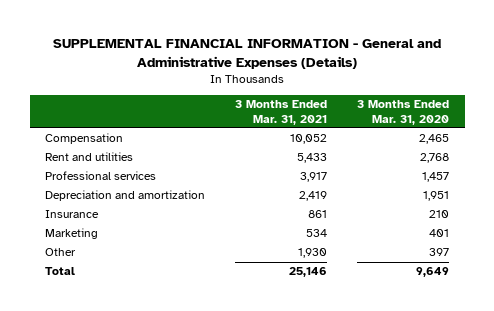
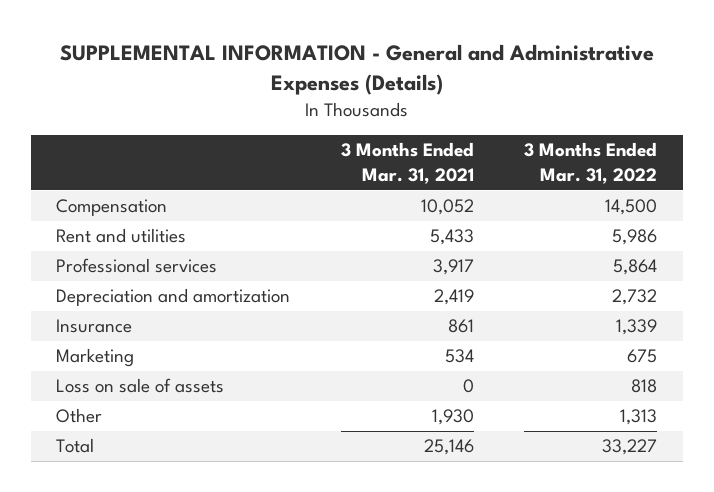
[53,39,442,69] SUPPLEMENTAL FINANCIAL INFORMATION - General and Administrative Expenses (Details) -> [59,44,654,95] SUPPLEMENTAL INFORMATION - General and Administrative Expenses (Details)
[357,100,450,125] 3 Months Ended Mar. 31, 2020 -> none
none -> [524,142,658,184] 3 Months Ended Mar. 31, 2022
none -> [56,378,225,394] Loss on sale of assets

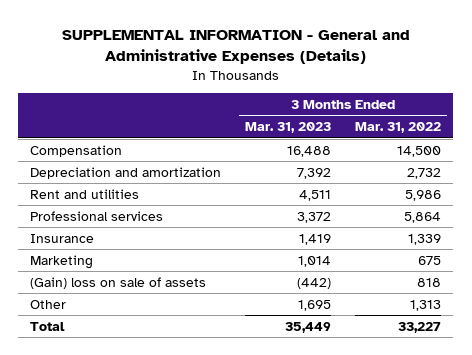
[340,142,474,184] 3 Months Ended Mar. 31, 2021 -> none
none -> [245,122,332,134] Mar. 31, 2023
[56,288,291,307] Depreciation and amortization -> [30,166,222,179] Depreciation and amortization
[56,378,225,394] Loss on sale of assets -> [30,276,207,289] (Gain) loss on sale of assets

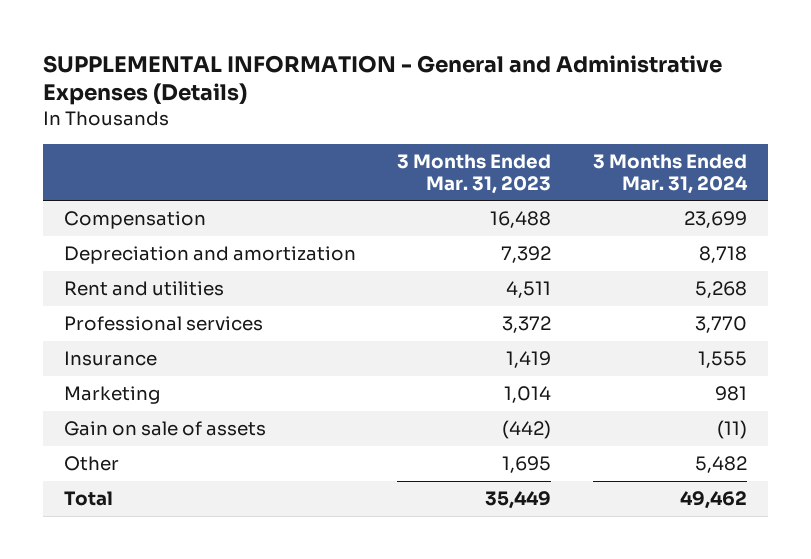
[355,122,442,134] Mar. 31, 2022 -> none
none -> [593,154,749,194] 3 Months Ended Mar. 31, 2024
[30,276,207,289] (Gain) loss on sale of assets -> [63,421,266,437] Gain on sale of assets

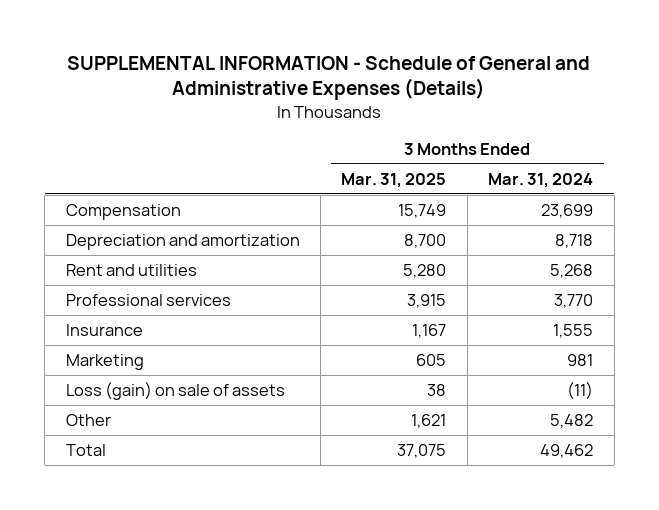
[42,54,722,106] SUPPLEMENTAL INFORMATION - General and Administrative Expenses (Details) -> [67,56,591,101] SUPPLEMENTAL INFORMATION - Schedule of General and Administrative Expenses (Details)
[397,154,552,194] 3 Months Ended Mar. 31, 2023 -> none
none -> [341,172,447,188] Mar. 31, 2025
[63,421,266,437] Gain on sale of assets -> [65,381,285,400] Loss (gain) on sale of assets

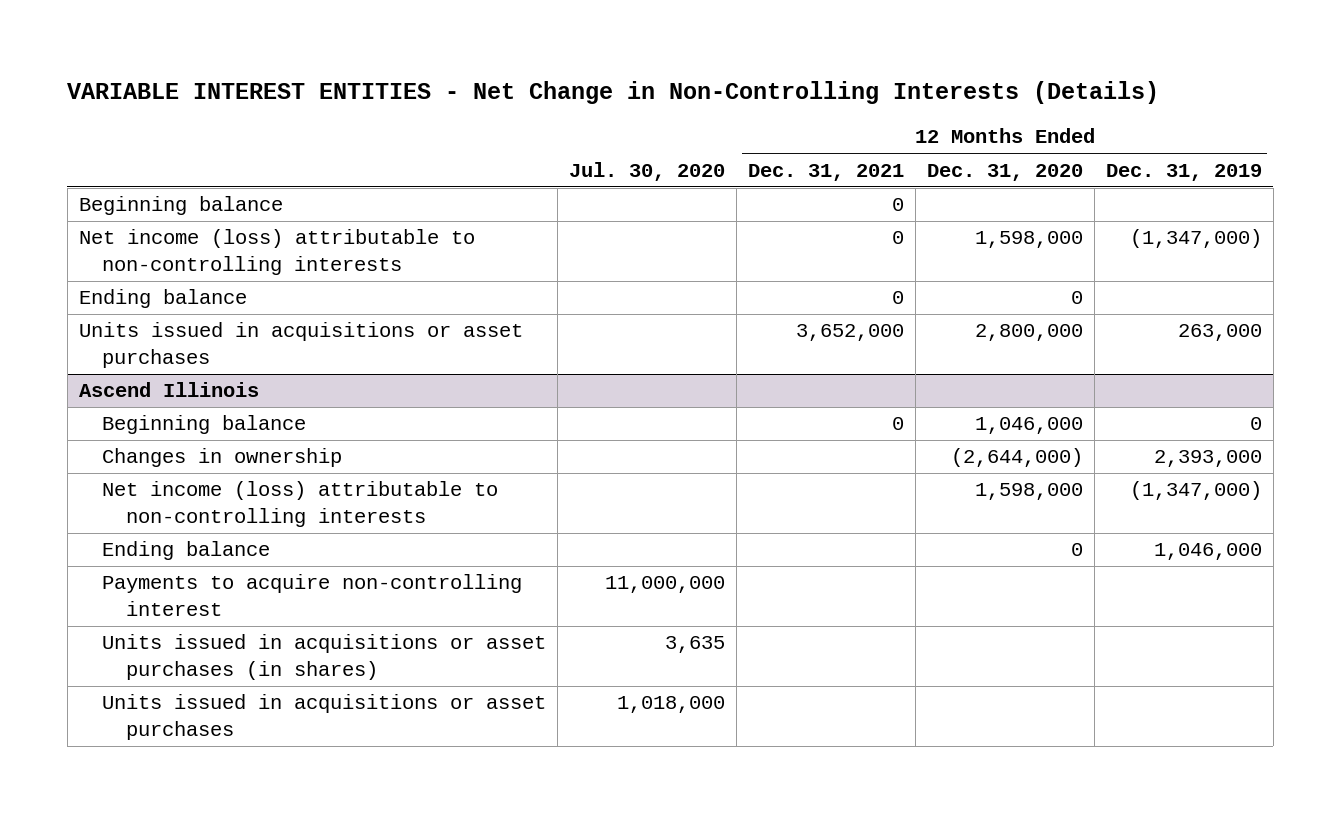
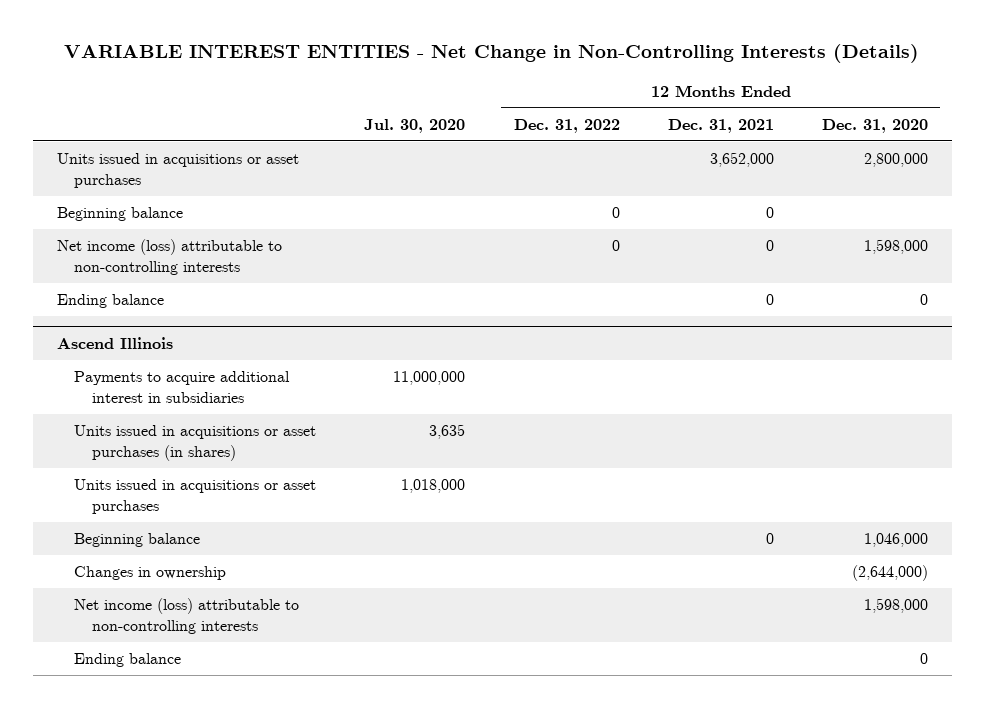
[1105,163,1262,181] Dec. 31, 2019 -> none
none -> [513,118,620,133] Dec. 31, 2022
[78,322,523,368] Units issued in acquisitions or asset purchases -> [57,153,300,189] Units issued in acquisitions or asset purchases
none -> [74,371,291,404] Payments to acquire additional interest in subsidiaries
[102,634,547,680] Units issued in acquisitions or asset purchases (in shares) -> [74,425,317,462] Units issued in acquisitions or asset purchases (in shares)
[102,694,547,740] Units issued in acquisitions or asset purchases -> [74,479,317,515] Units issued in acquisitions or asset purchases
[102,574,523,616] Payments to acquire non-controlling interest -> none

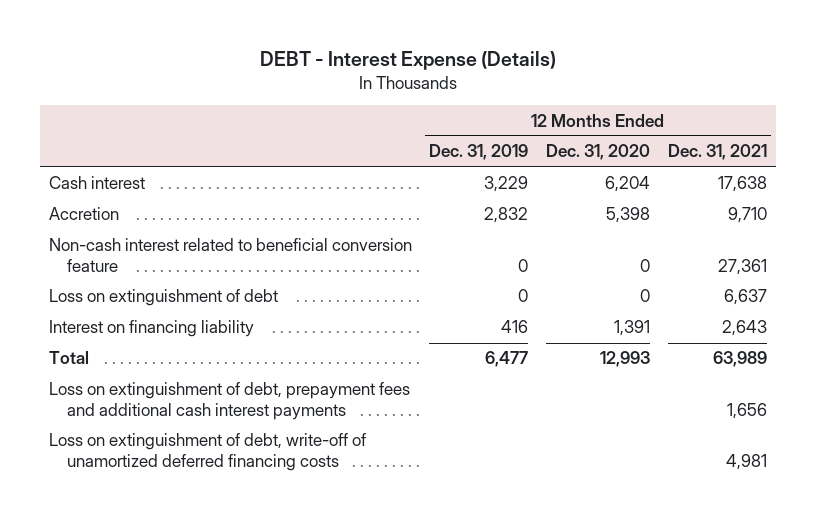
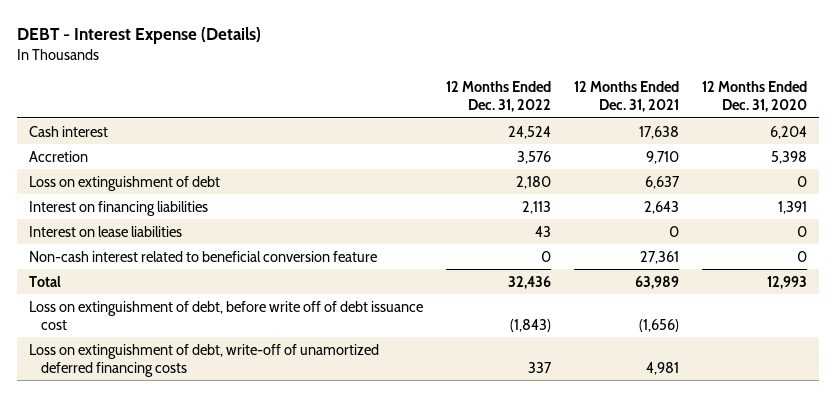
[429,144,529,161] Dec. 31, 2019 -> none
none -> [446,80,552,113] 12 Months Ended Dec. 31, 2022
[48,320,254,338] Interest on financing liability -> [28,200,208,216] Interest on financing liabilities
none -> [28,225,182,237] Interest on lease liabilities
[48,238,412,272] Non-cash interest related to beneficial conversion feature -> [28,250,377,262] Non-cash interest related to beneficial conversion feature
[48,382,410,420] Loss on extinguishment of debt, prepayment fees and additional cash interest payments -> [28,300,423,330] Loss on extinguishment of debt, before write off of debt issuance cost
[726,402,767,419] 1,656 -> [639,318,680,332] (1,656)

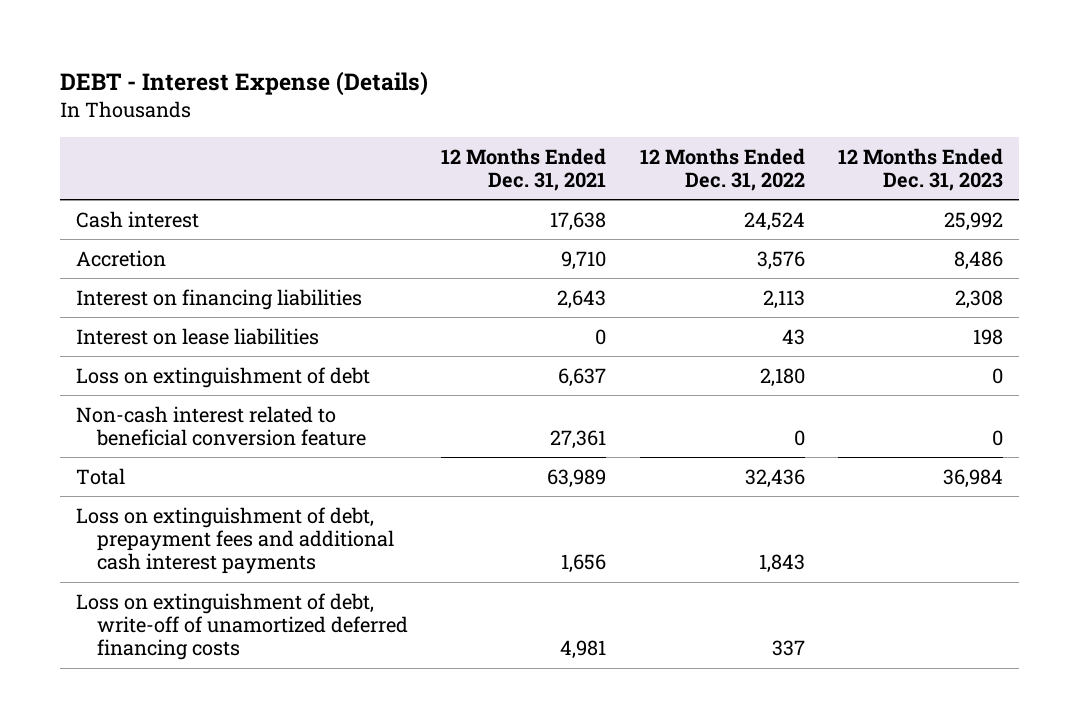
[702,80,808,113] 12 Months Ended Dec. 31, 2020 -> none
none -> [837,147,1003,192] 12 Months Ended Dec. 31, 2023
[28,175,220,191] Loss on extinguishment of debt -> [76,366,371,388] Loss on extinguishment of debt
[28,300,423,330] Loss on extinguishment of debt, before write off of debt issuance cost -> [76,506,395,575] Loss on extinguishment of debt, prepayment fees and additional cash interest payments
[510,318,552,332] (1,843) -> [758,554,805,574] 1,843
[639,318,680,332] (1,656) -> [561,554,607,574] 1,656

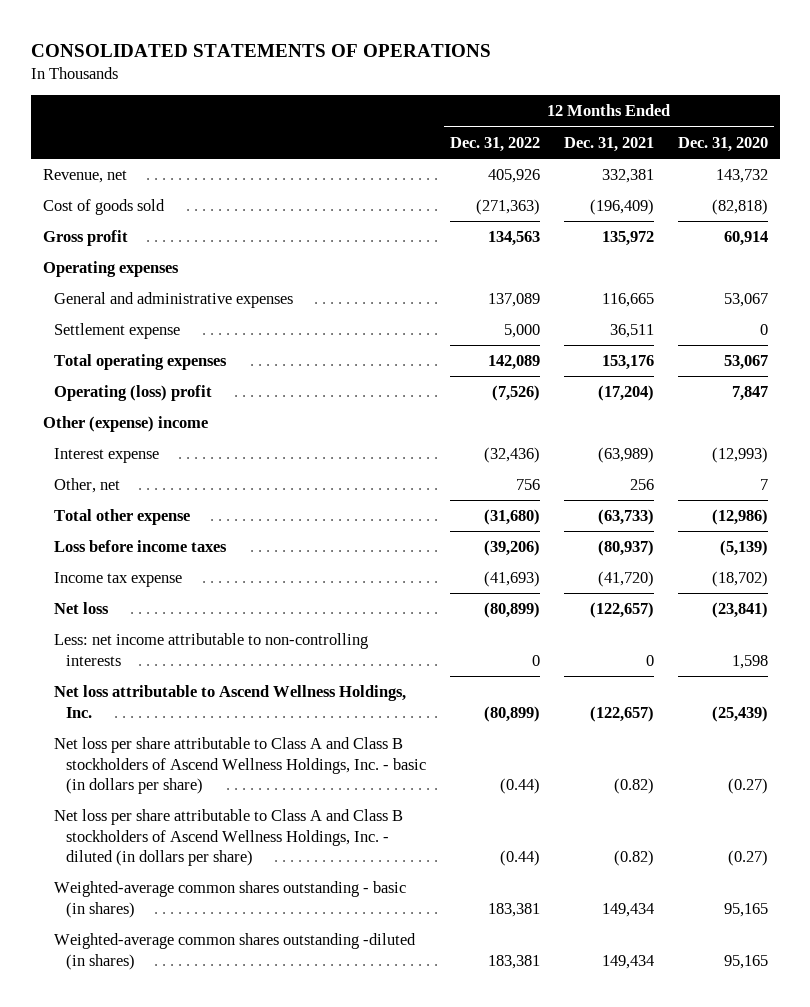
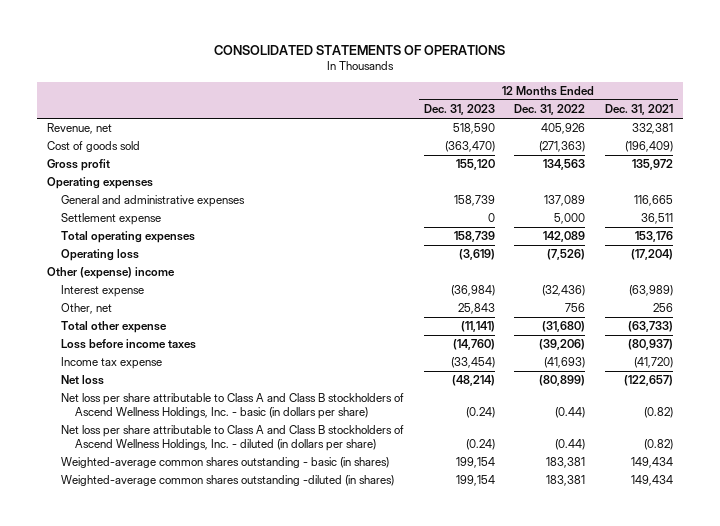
[677,136,768,152] Dec. 31, 2020 -> none
none -> [423,104,495,116] Dec. 31, 2023
[54,385,213,402] Operating (loss) profit -> [61,249,140,262] Operating loss
[54,633,369,666] Less: net income attributable to non-controlling interests -> none
[54,685,407,718] Net loss attributable to Ascend Wellness Holdings, Inc. -> none

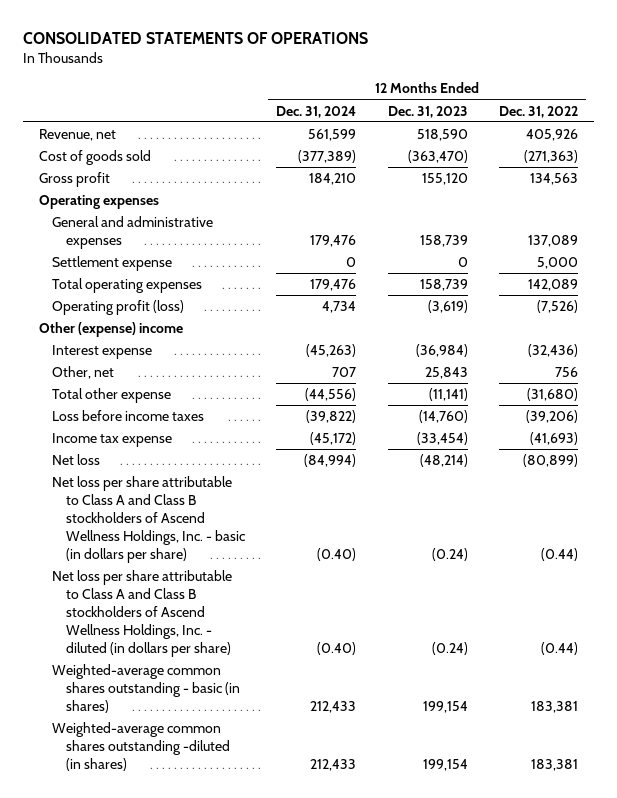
[605,104,674,116] Dec. 31, 2021 -> none
none -> [276,105,357,118] Dec. 31, 2024
[61,249,140,262] Operating loss -> [52,300,185,316] Operating profit (loss)

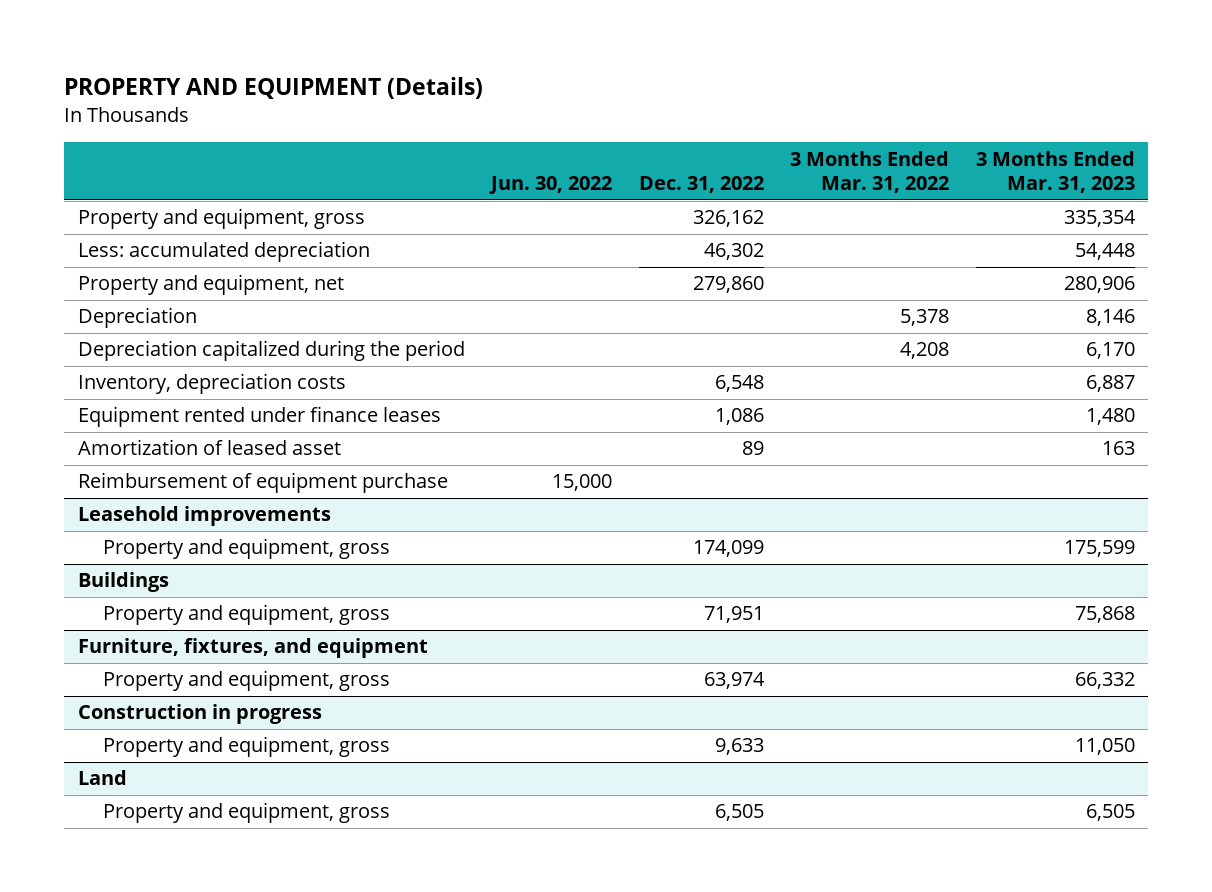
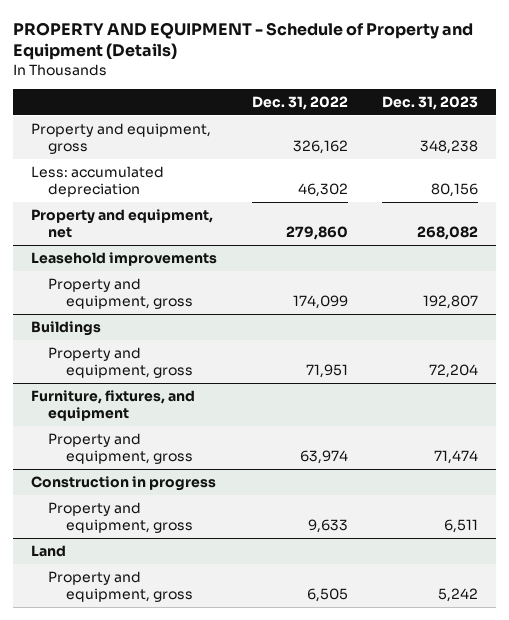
[64,77,484,100] PROPERTY AND EQUIPMENT (Details) -> [13,21,474,61] PROPERTY AND EQUIPMENT - Schedule of Property and Equipment (Details)
[489,176,613,195] Jun. 30, 2022 -> none
[790,150,950,194] 3 Months Ended Mar. 31, 2022 -> none
[975,150,1135,194] 3 Months Ended Mar. 31, 2023 -> none
none -> [382,95,479,110] Dec. 31, 2023
[77,307,197,329] Depreciation -> none
[77,340,465,362] Depreciation capitalized during the period -> none
[77,373,346,395] Inventory, depreciation costs -> none
[77,406,441,428] Equipment rented under finance leases -> none
[77,439,341,456] Amortization of leased asset -> none
[77,472,448,494] Reimbursement of equipment purchase -> none

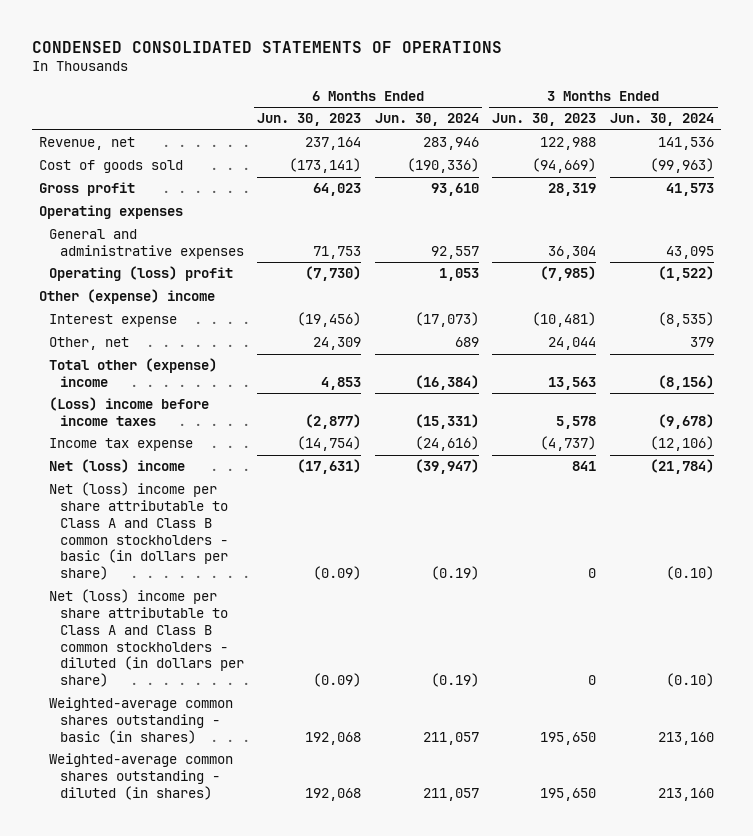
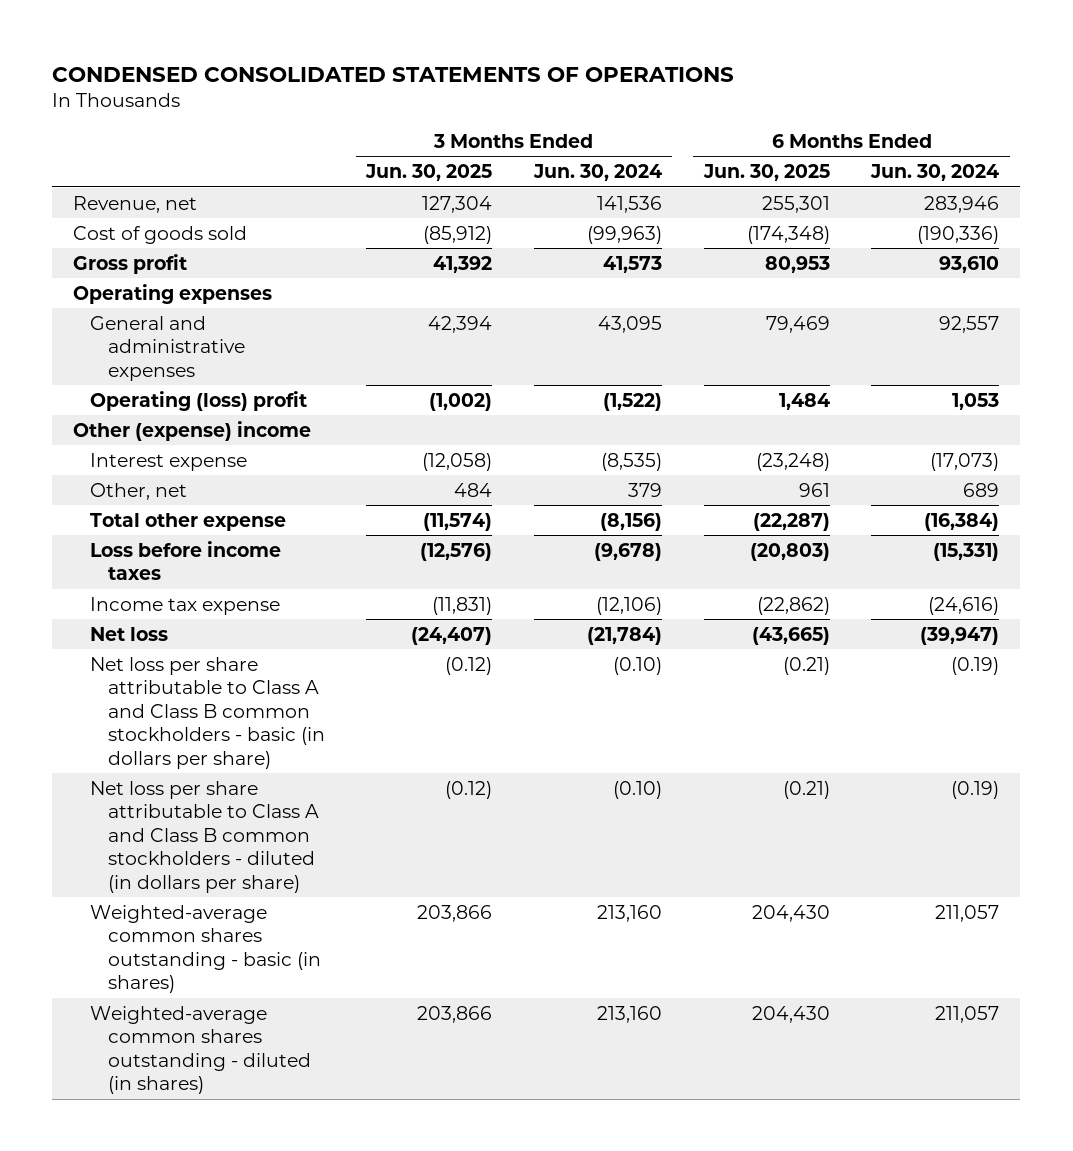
[257,113,362,127] Jun. 30, 2023 -> none
[492,113,597,127] Jun. 30, 2023 -> none
none -> [365,164,493,182] Jun. 30, 2025
none -> [702,164,830,182] Jun. 30, 2025
[49,358,218,388] Total other (expense) income -> [90,512,287,531] Total other expense
[49,397,210,427] (Loss) income before income taxes -> [90,540,282,581] Loss before income taxes
[49,459,186,474] Net (loss) income -> [90,626,169,641] Net loss
[49,482,228,581] Net (loss) income per share attributable to Class A and Class B common stockholders - basic (in dollars per share) -> [90,656,325,769] Net loss per share attributable to Class A and Class B common stockholders - basic (in dollars per share)
[49,589,244,688] Net (loss) income per share attributable to Class A and Class B common stockholders - diluted (in dollars per share) -> [90,780,319,893] Net loss per share attributable to Class A and Class B common stockholders - diluted (in dollars per share)

